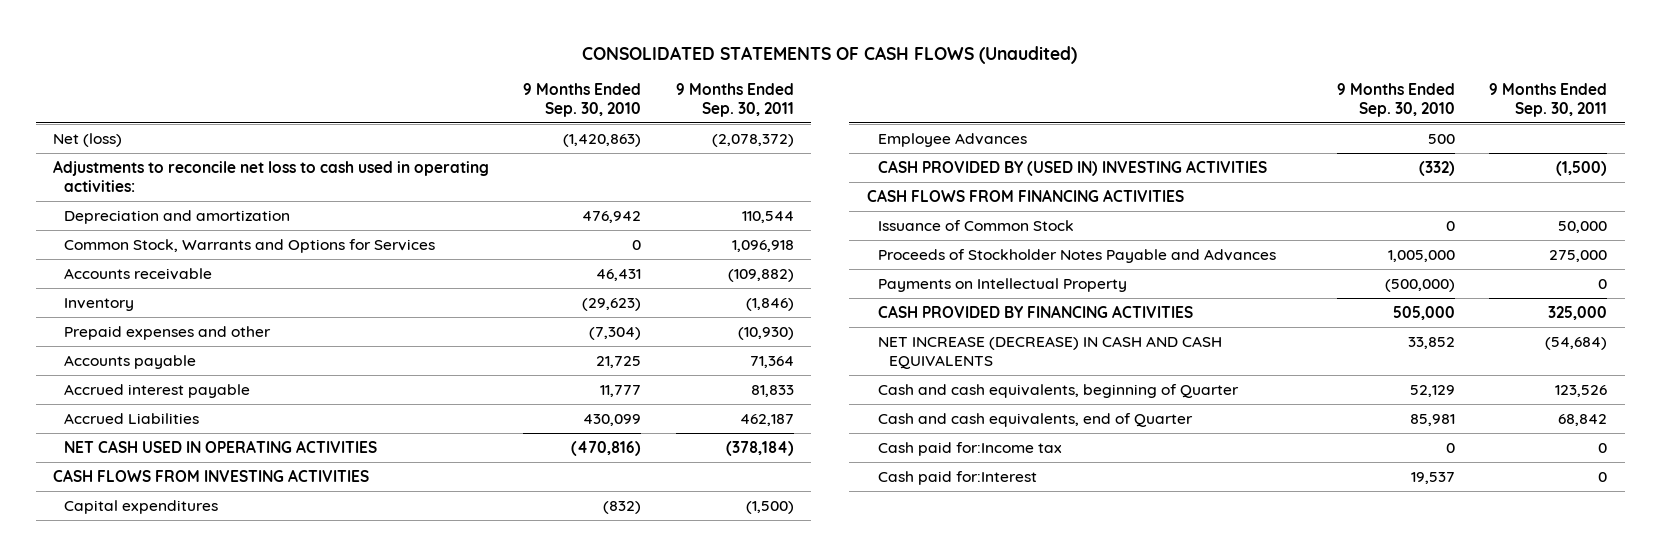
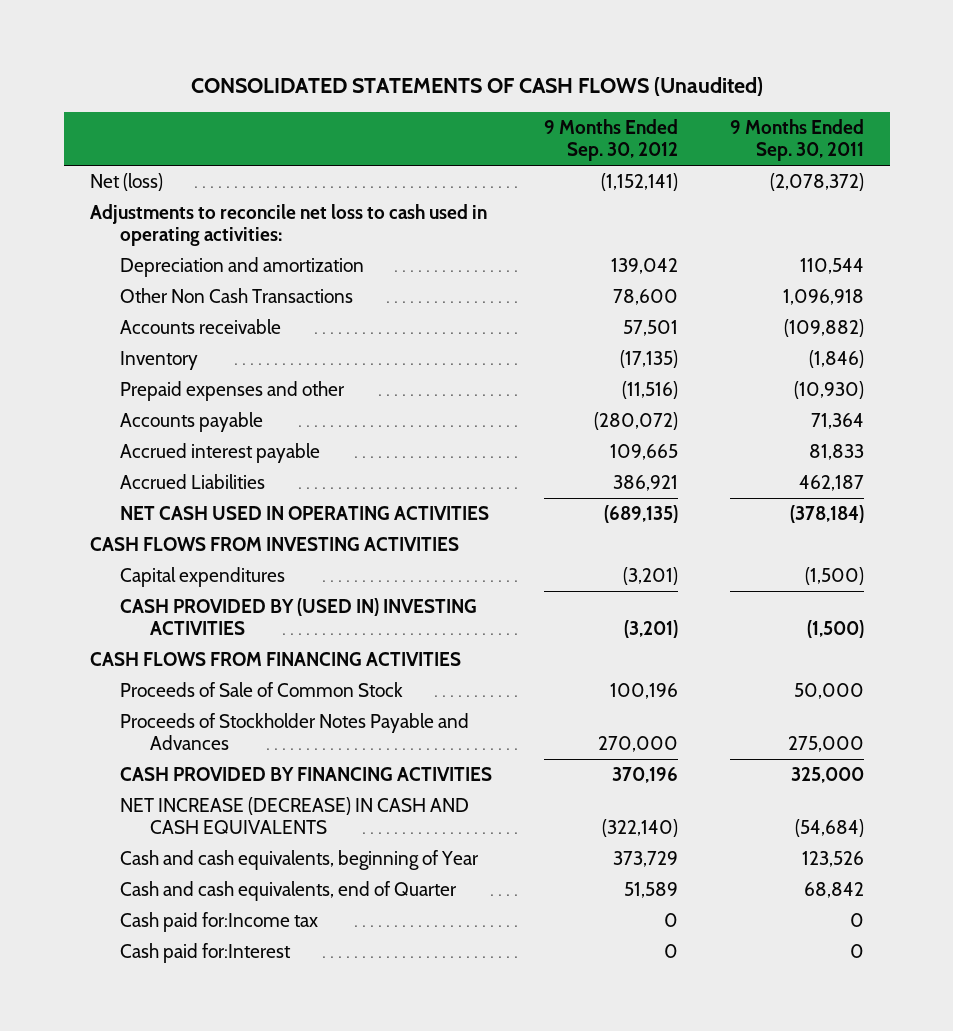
[523,82,642,117] 9 Months Ended Sep. 30, 2010 -> none
none -> [543,119,678,162] 9 Months Ended Sep. 30, 2012
[64,238,436,253] Common Stock, Warrants and Options for Services -> [119,288,353,304] Other Non Cash Transactions
[877,132,1027,147] Employee Advances -> none
[877,219,1074,231] Issuance of Common Stock -> [119,682,403,698] Proceeds of Sale of Common Stock
[877,277,1127,292] Payments on Intellectual Property -> none
[877,383,1239,398] Cash and cash equivalents, beginning of Quarter -> [119,850,479,871] Cash and cash equivalents, beginning of Year

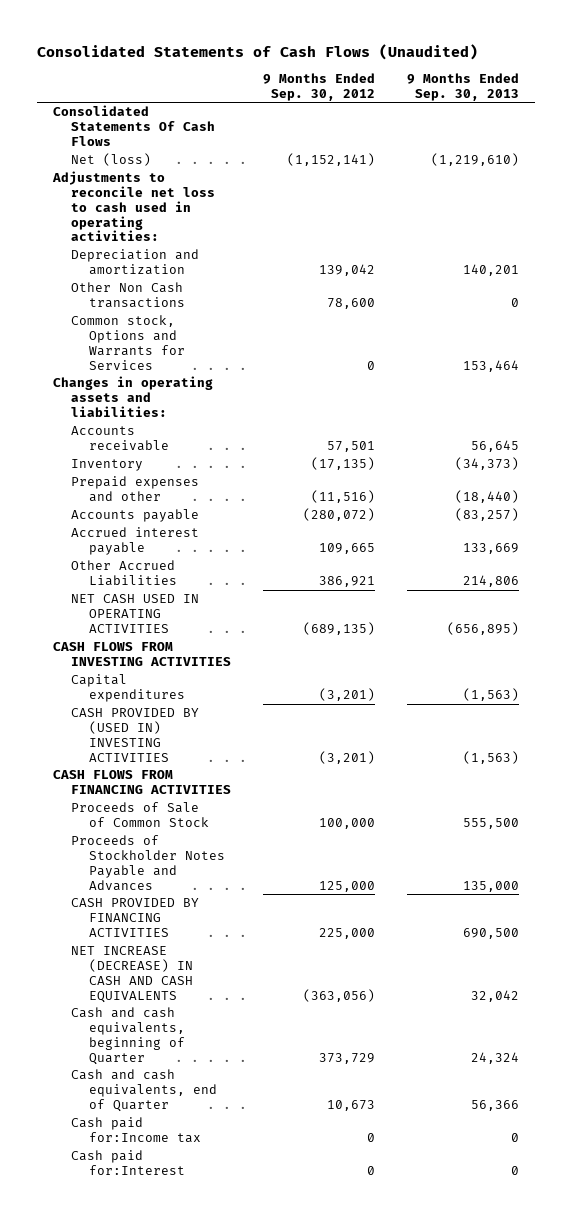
[190,77,763,97] CONSOLIDATED STATEMENTS OF CASH FLOWS (Unaudited) -> [37,43,479,60] Consolidated Statements of Cash Flows (Unaudited)
[729,119,864,162] 9 Months Ended Sep. 30, 2011 -> none
none -> [406,72,519,101] 9 Months Ended Sep. 30, 2013
none -> [53,105,216,146] Consolidated Statements Of Cash Flows
[119,288,353,304] Other Non Cash Transactions -> [71,282,185,309] Other Non Cash transactions
none -> [71,315,185,370] Common stock, Options and Warrants for Services
none -> [53,376,214,417] Changes in operating assets and liabilities:
[119,474,265,490] Accrued Liabilities -> [71,560,177,587] Other Accrued Liabilities
[609,683,678,700] 100,196 -> [319,818,376,830] 100,000
[597,736,678,753] 270,000 -> [319,880,376,892] 125,000
[611,767,678,784] 370,196 -> [319,927,376,939] 225,000
[601,819,678,838] (322,140) -> [303,988,376,1002] (363,056)
[119,850,479,871] Cash and cash equivalents, beginning of Year -> [71,1007,185,1065] Cash and cash equivalents, beginning of Quarter
[623,882,678,899] 51,589 -> [327,1099,376,1111] 10,673

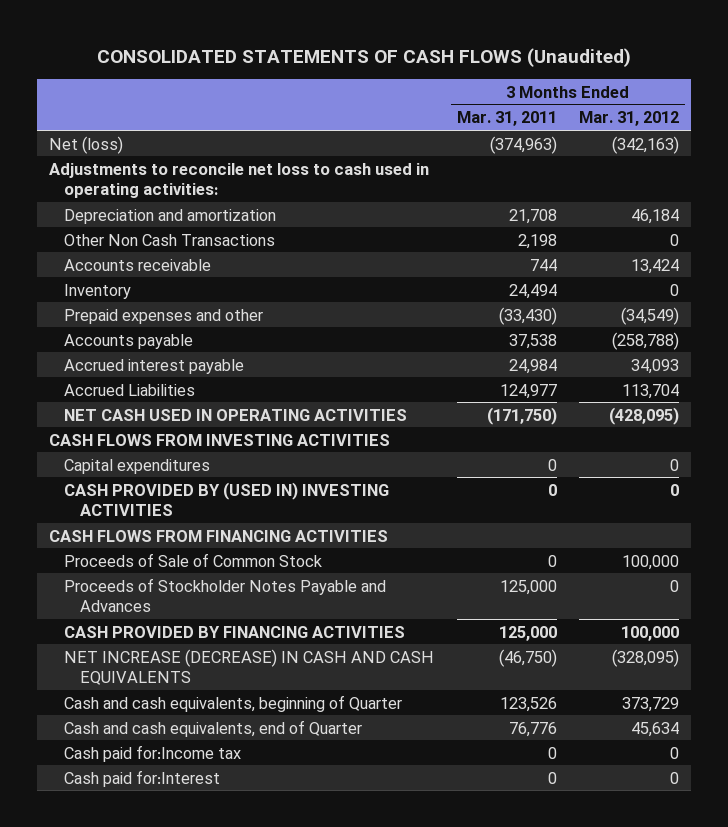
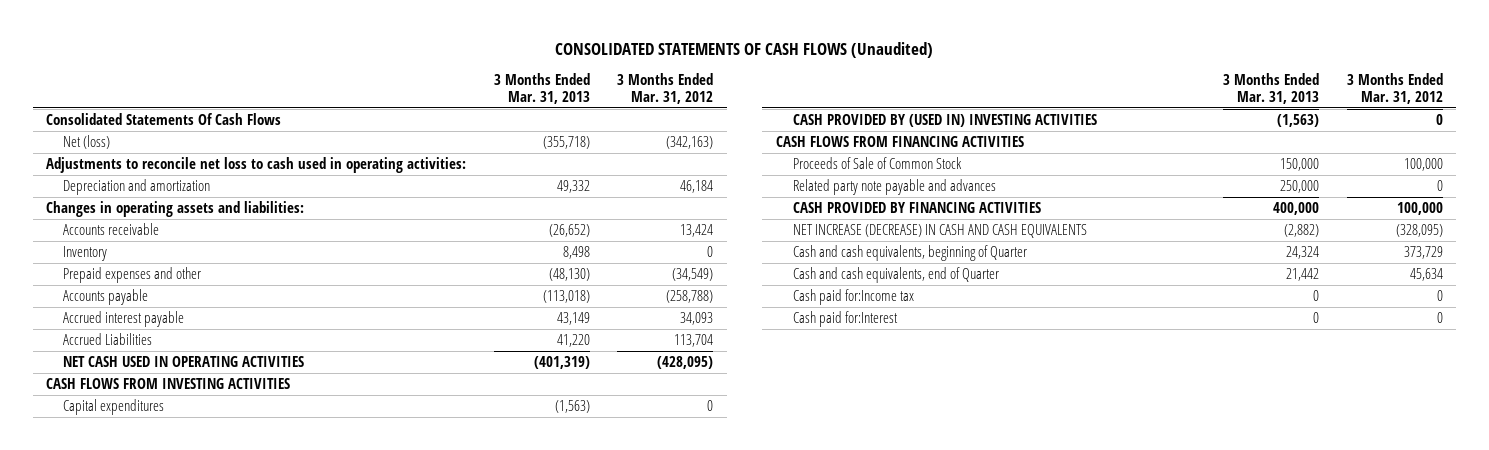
[456,111,557,127] Mar. 31, 2011 -> none
none -> [493,73,590,104] 3 Months Ended Mar. 31, 2013
none -> [46,113,282,126] Consolidated Statements Of Cash Flows
[64,233,276,246] Other Non Cash Transactions -> none
none -> [46,201,305,218] Changes in operating assets and liabilities:
[64,577,387,612] Proceeds of Stockholder Notes Payable and Advances -> [792,179,996,196] Related party note payable and advances

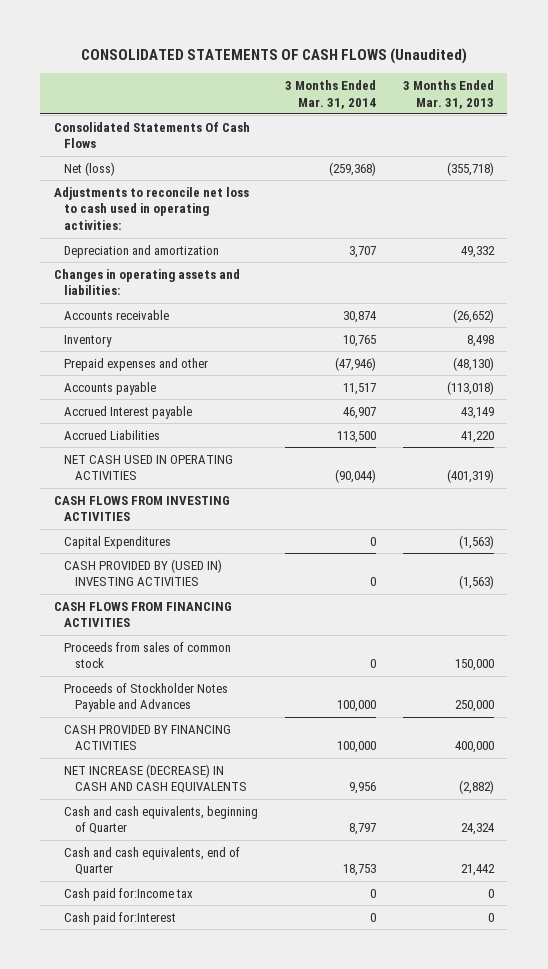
[616,73,713,104] 3 Months Ended Mar. 31, 2012 -> none
none -> [285,79,377,109] 3 Months Ended Mar. 31, 2014
[63,311,185,328] Accrued interest payable -> [64,405,193,419] Accrued Interest payable
[63,399,165,416] Capital expenditures -> [64,535,172,549] Capital Expenditures
[792,157,962,170] Proceeds of Sale of Common Stock -> [64,641,232,669] Proceeds from sales of common stock
[792,179,996,196] Related party note payable and advances -> [64,682,229,713] Proceeds of Stockholder Notes Payable and Advances

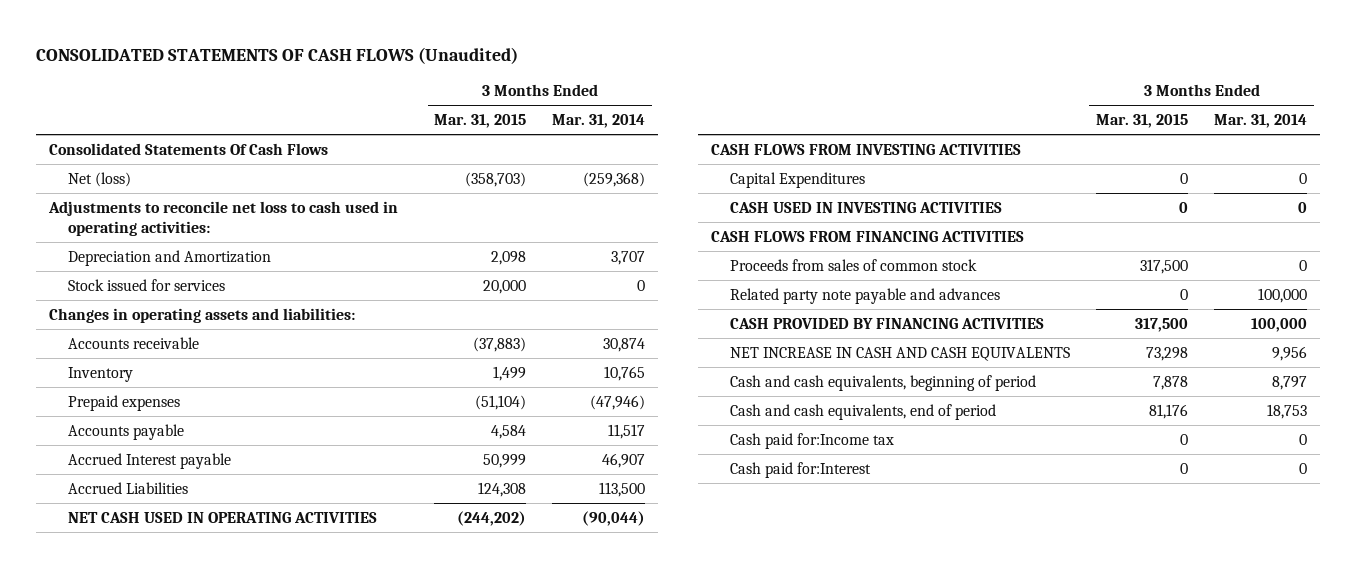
[402,79,494,109] 3 Months Ended Mar. 31, 2013 -> none
none -> [434,114,527,129] Mar. 31, 2015
[64,244,220,258] Depreciation and amortization -> [68,249,272,266] Depreciation and Amortization
none -> [68,278,226,291] Stock issued for services
[64,357,209,371] Prepaid expenses and other -> [68,394,181,411] Prepaid expenses
[64,558,223,587] CASH PROVIDED BY (USED IN) INVESTING ACTIVITIES -> [729,201,1002,213] CASH USED IN INVESTING ACTIVITIES
[64,682,229,713] Proceeds of Stockholder Notes Payable and Advances -> [729,287,1000,304] Related party note payable and advances
[64,763,247,794] NET INCREASE (DECREASE) IN CASH AND CASH EQUIVALENTS -> [729,346,1070,361] NET INCREASE IN CASH AND CASH EQUIVALENTS
[64,805,259,835] Cash and cash equivalents, beginning of Quarter -> [729,374,1036,391] Cash and cash equivalents, beginning of period
[64,846,241,876] Cash and cash equivalents, end of Quarter -> [729,403,996,420] Cash and cash equivalents, end of period

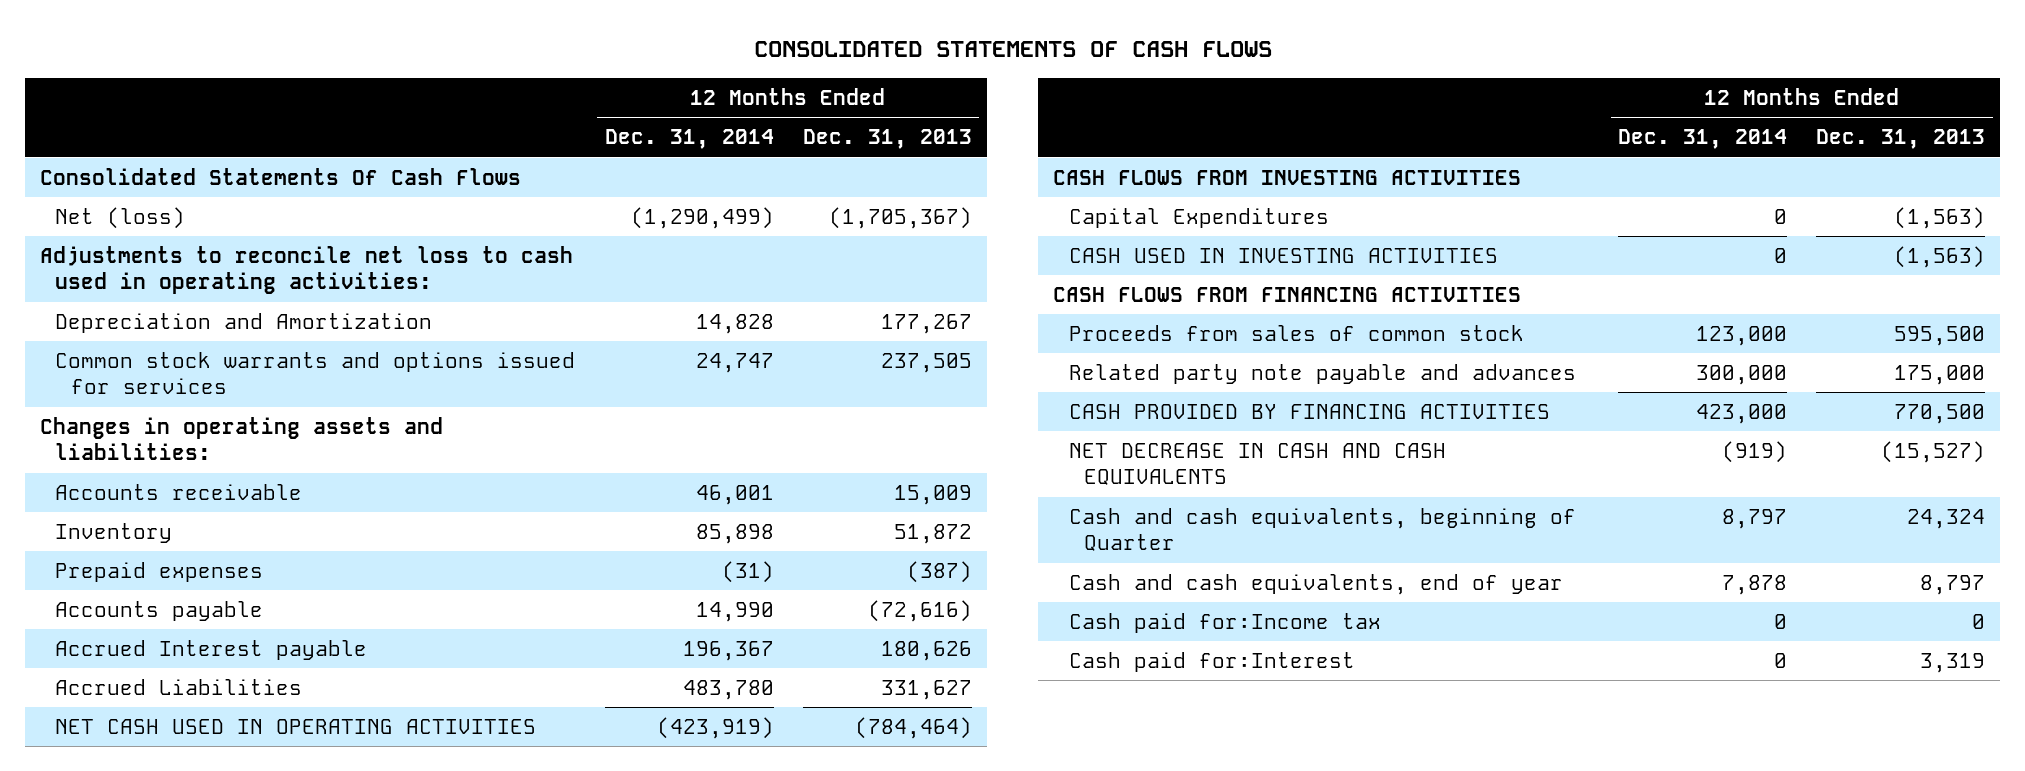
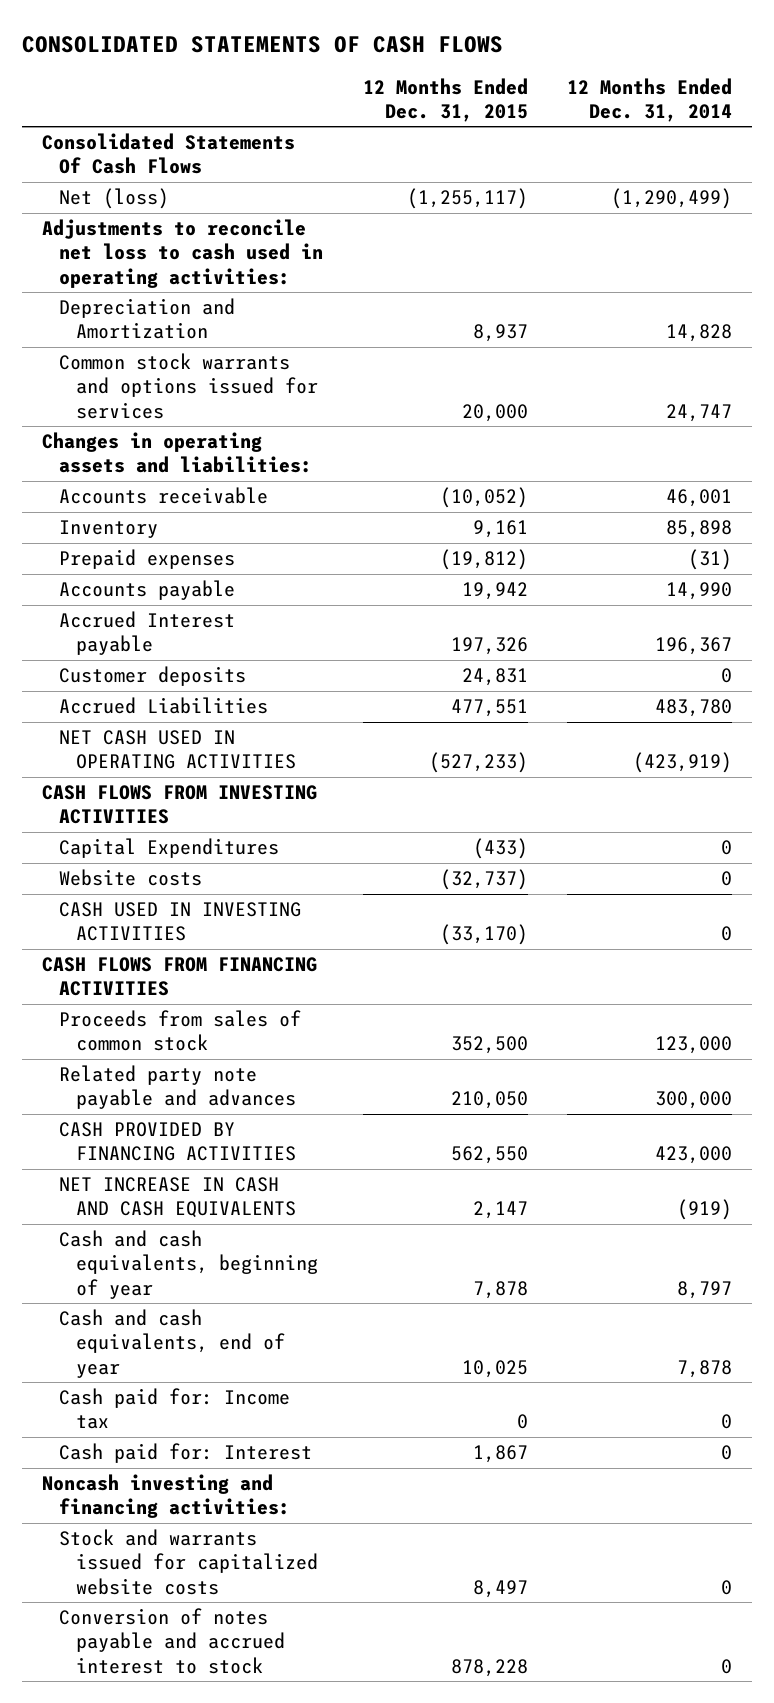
[803,129,973,150] Dec. 31, 2013 -> none
none -> [362,77,528,122] 12 Months Ended Dec. 31, 2015
none -> [58,666,246,687] Customer deposits
none -> [58,869,202,887] Website costs
[1068,442,1446,486] NET DECREASE IN CASH AND CASH EQUIVALENTS -> [58,1177,296,1219] NET INCREASE IN CASH AND CASH EQUIVALENTS
[1068,507,1576,552] Cash and cash equivalents, beginning of Quarter -> [58,1230,318,1299] Cash and cash equivalents, beginning of year
[1068,612,1381,633] Cash paid for:Income tax -> [58,1388,290,1430] Cash paid for: Income tax
[1068,651,1355,672] Cash paid for:Interest -> [58,1443,312,1464] Cash paid for: Interest
none -> [41,1474,290,1519] Noncash investing and financing activities:
none -> [58,1529,318,1595] Stock and warrants issued for capitalized website costs
none -> [58,1608,285,1674] Conversion of notes payable and accrued interest to stock

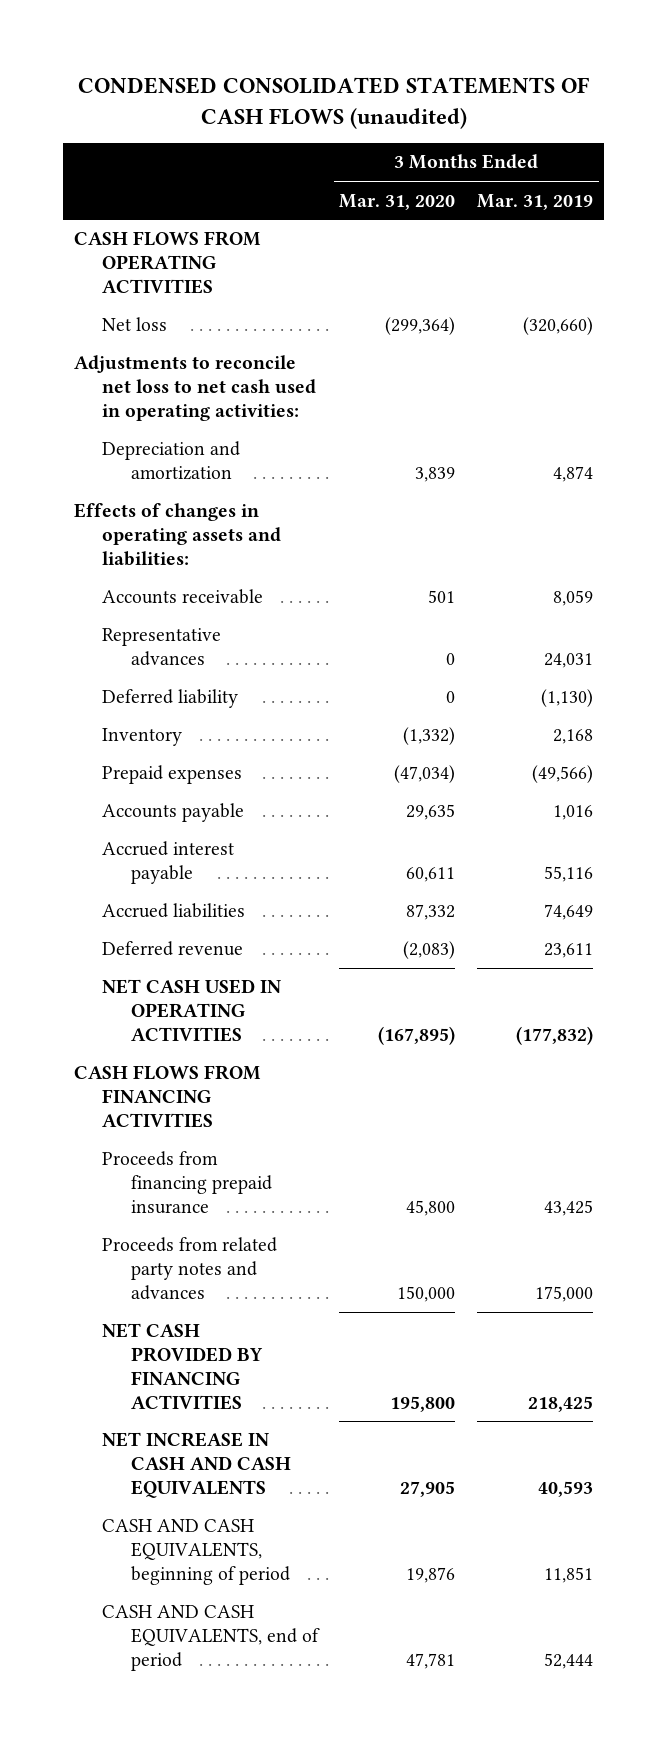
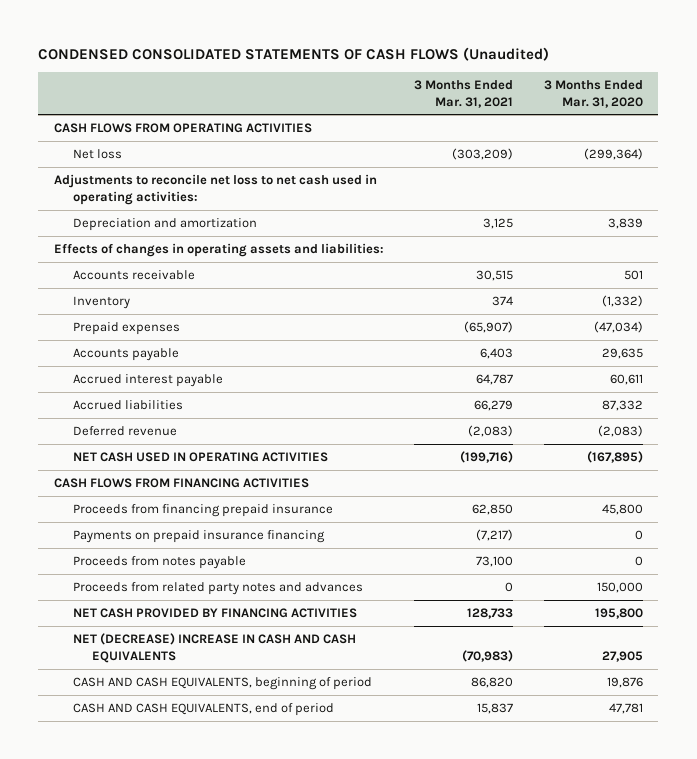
[77,77,589,129] CONDENSED CONSOLIDATED STATEMENTS OF CASH FLOWS (unaudited) -> [38,46,550,61] CONDENSED CONSOLIDATED STATEMENTS OF CASH FLOWS (Unaudited)
[477,193,594,210] Mar. 31, 2019 -> none
none -> [414,79,514,108] 3 Months Ended Mar. 31, 2021
[102,628,222,667] Representative advances -> none
[102,689,239,709] Deferred liability -> none
none -> [72,529,325,543] Payments on prepaid insurance financing
none -> [72,555,246,569] Proceeds from notes payable
[102,1432,291,1498] NET INCREASE IN CASH AND CASH EQUIVALENTS -> [72,632,356,663] NET (DECREASE) INCREASE IN CASH AND CASH EQUIVALENTS

